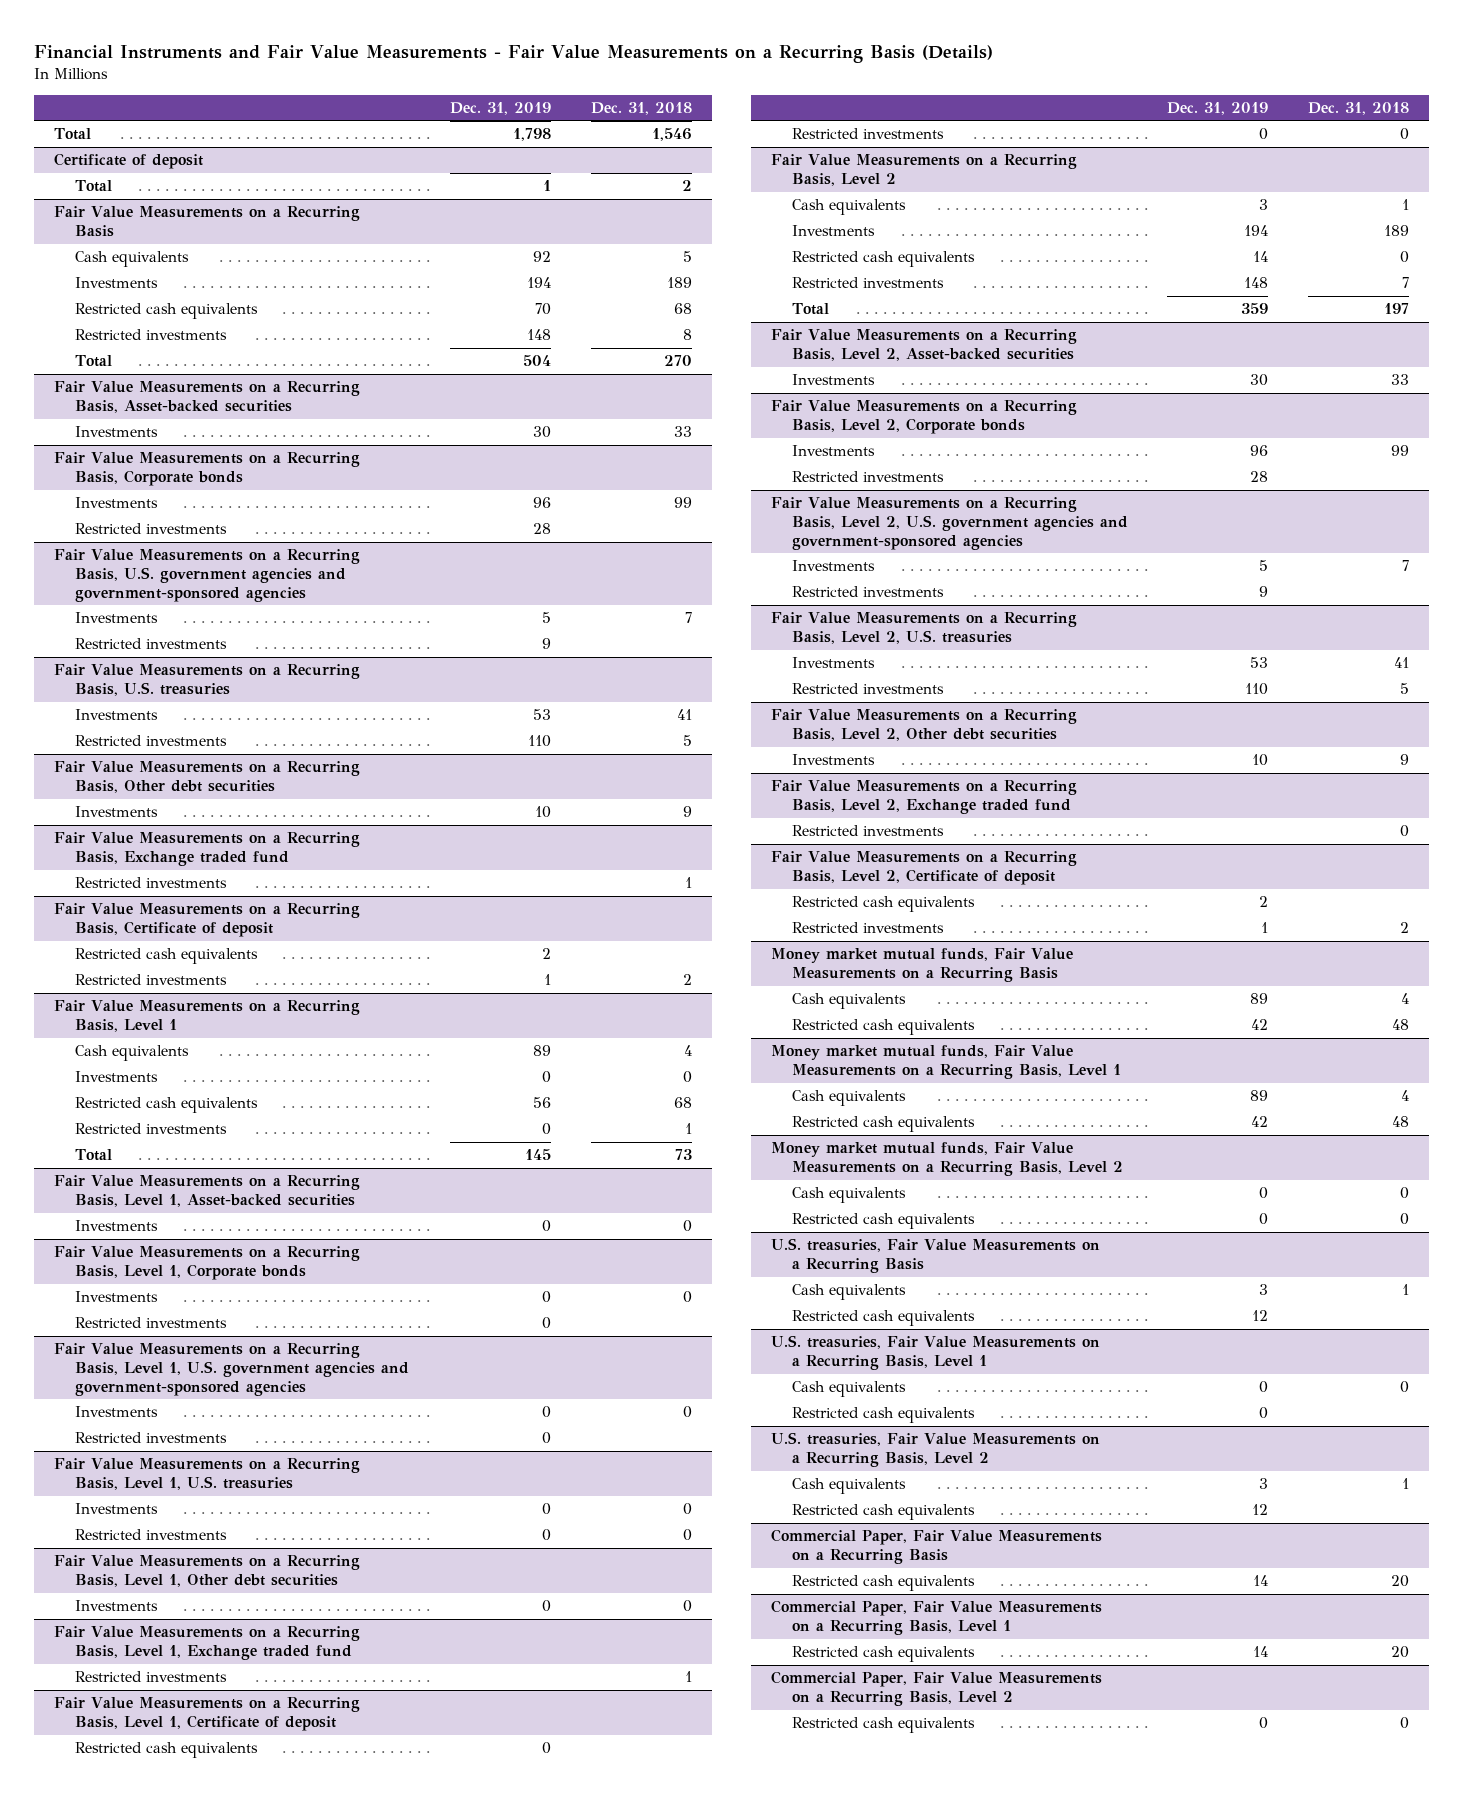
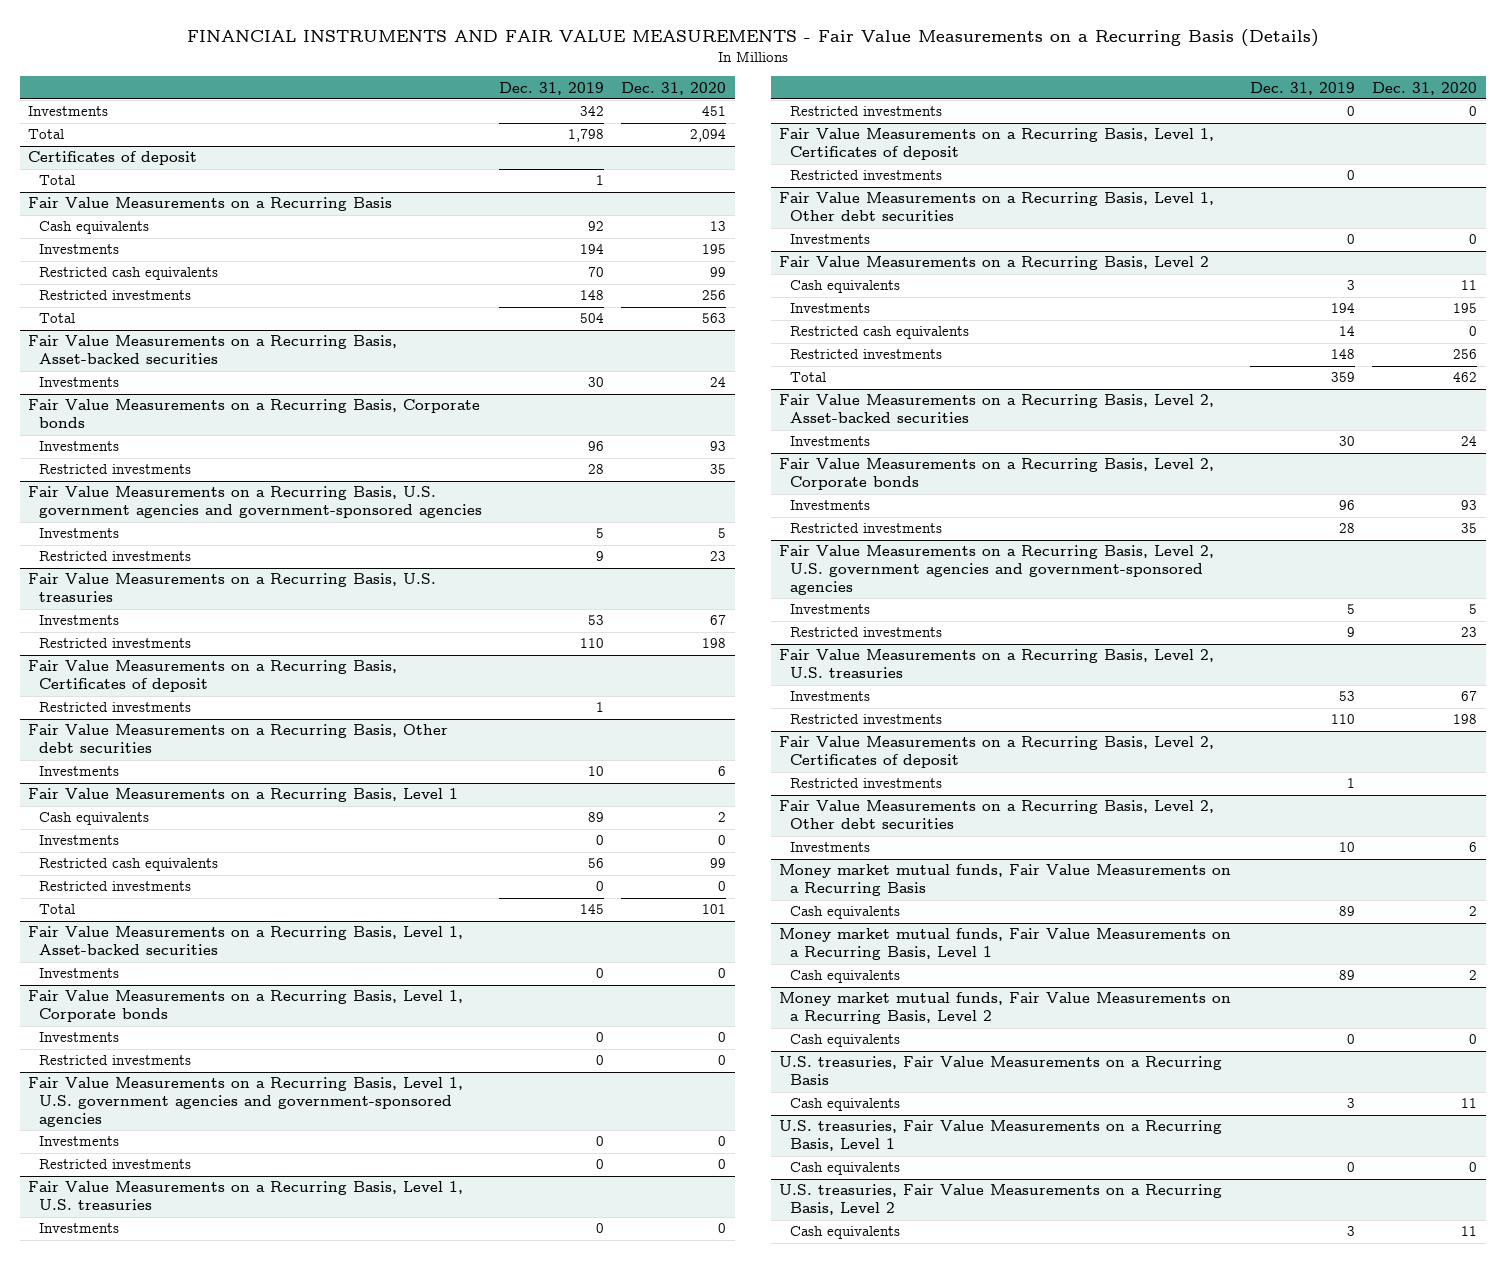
[33,45,993,64] Financial Instruments and Fair Value Measurements - Fair Value Measurements on a Recurring Basis (Details) -> [186,29,1319,48] FINANCIAL INSTRUMENTS AND FAIR VALUE MEASUREMENTS - Fair Value Measurements on a Recurring Basis (Details)
[590,102,692,116] Dec. 31, 2018 -> none
none -> [621,81,727,95] Dec. 31, 2020
none -> [28,106,109,117] Investments
[53,153,203,170] Certificate of deposit -> [28,151,198,166] Certificates of deposit
none -> [28,660,398,693] Fair Value Measurements on a Recurring Basis, Certificates of deposit
none -> [38,702,191,713] Restricted investments
[53,832,360,867] Fair Value Measurements on a Recurring Basis, Exchange traded fund -> none
[74,877,227,889] Restricted investments -> none
[53,903,360,938] Fair Value Measurements on a Recurring Basis, Certificate of deposit -> none
[74,948,258,965] Restricted cash equivalents -> none
[74,974,227,986] Restricted investments -> none
none -> [779,128,1215,161] Fair Value Measurements on a Recurring Basis, Level 1, Certificates of deposit
none -> [790,170,943,181] Restricted investments
[53,1626,360,1661] Fair Value Measurements on a Recurring Basis, Level 1, Exchange traded fund -> none
[74,1671,227,1683] Restricted investments -> none
[53,1697,360,1732] Fair Value Measurements on a Recurring Basis, Level 1, Certificate of deposit -> none
[74,1742,258,1759] Restricted cash equivalents -> none
[791,128,944,140] Restricted investments -> none
none -> [779,736,1215,769] Fair Value Measurements on a Recurring Basis, Level 2, Certificates of deposit
none -> [790,778,943,789] Restricted investments
[770,780,1077,815] Fair Value Measurements on a Recurring Basis, Level 2, Exchange traded fund -> none
[791,825,944,837] Restricted investments -> none
[770,851,1077,886] Fair Value Measurements on a Recurring Basis, Level 2, Certificate of deposit -> none
[791,896,975,913] Restricted cash equivalents -> none
[791,922,944,934] Restricted investments -> none
[791,1019,975,1036] Restricted cash equivalents -> none
[791,1116,975,1133] Restricted cash equivalents -> none
[791,1213,975,1230] Restricted cash equivalents -> none
[791,1310,975,1327] Restricted cash equivalents -> none
[791,1407,975,1424] Restricted cash equivalents -> none
[791,1504,975,1521] Restricted cash equivalents -> none
[770,1529,1102,1565] Commercial Paper, Fair Value Measurements on a Recurring Basis -> none
[791,1575,975,1592] Restricted cash equivalents -> none
[770,1600,1102,1636] Commercial Paper, Fair Value Measurements on a Recurring Basis, Level 1 -> none
[791,1646,975,1663] Restricted cash equivalents -> none
[770,1671,1102,1707] Commercial Paper, Fair Value Measurements on a Recurring Basis, Level 2 -> none
[791,1717,975,1734] Restricted cash equivalents -> none

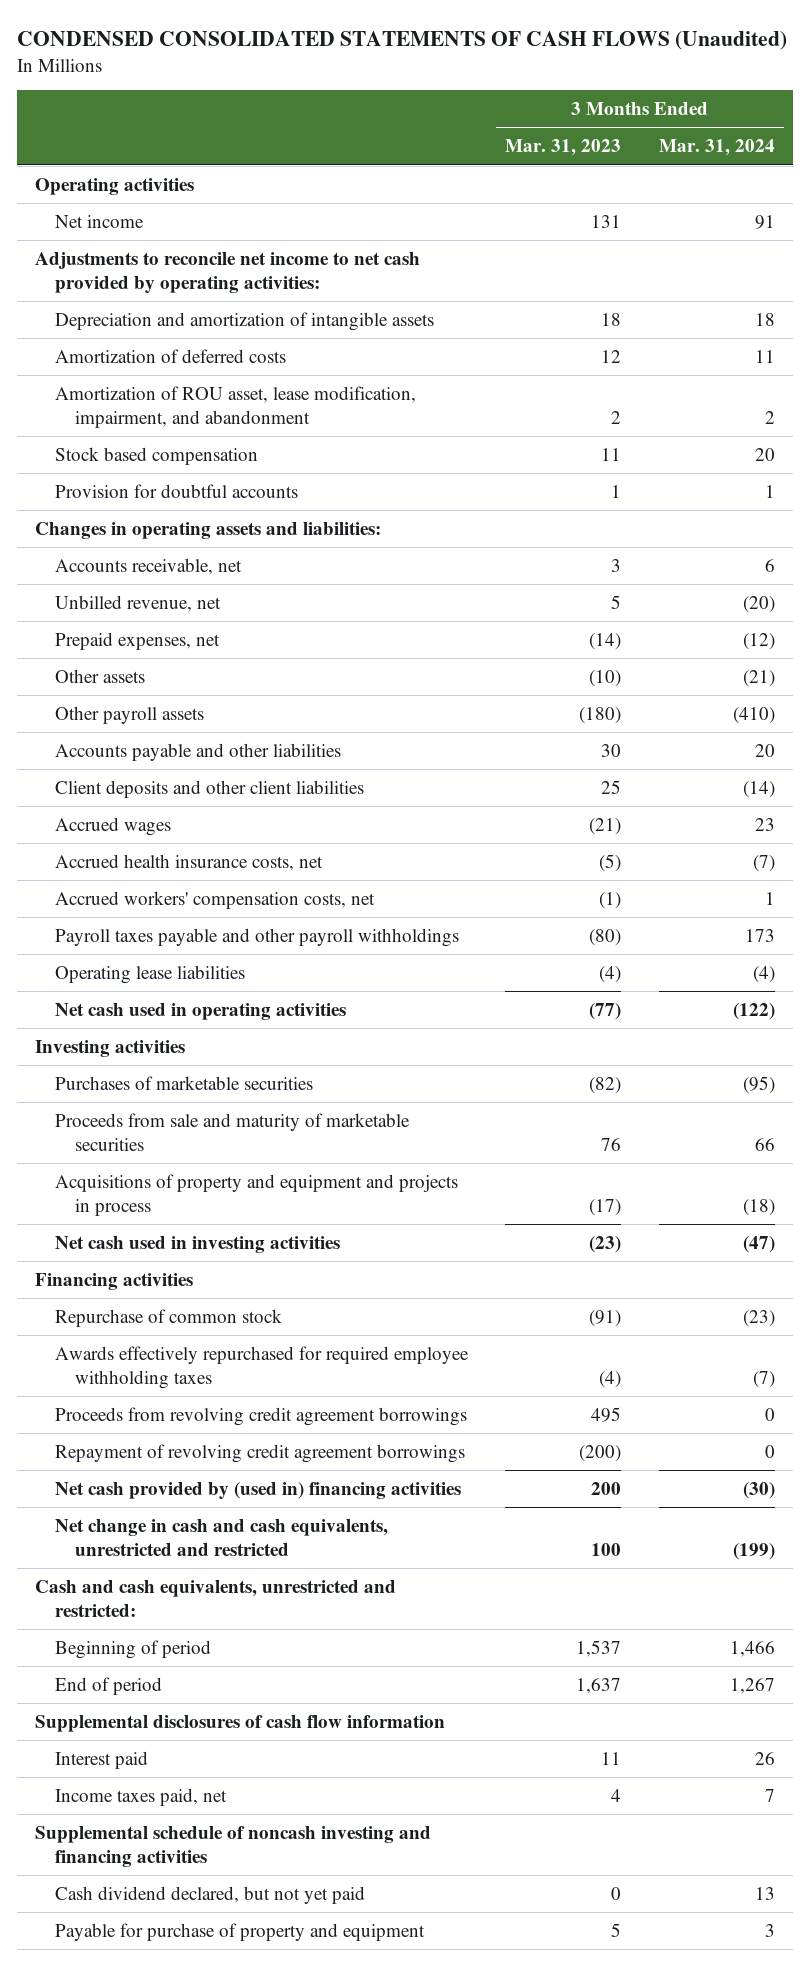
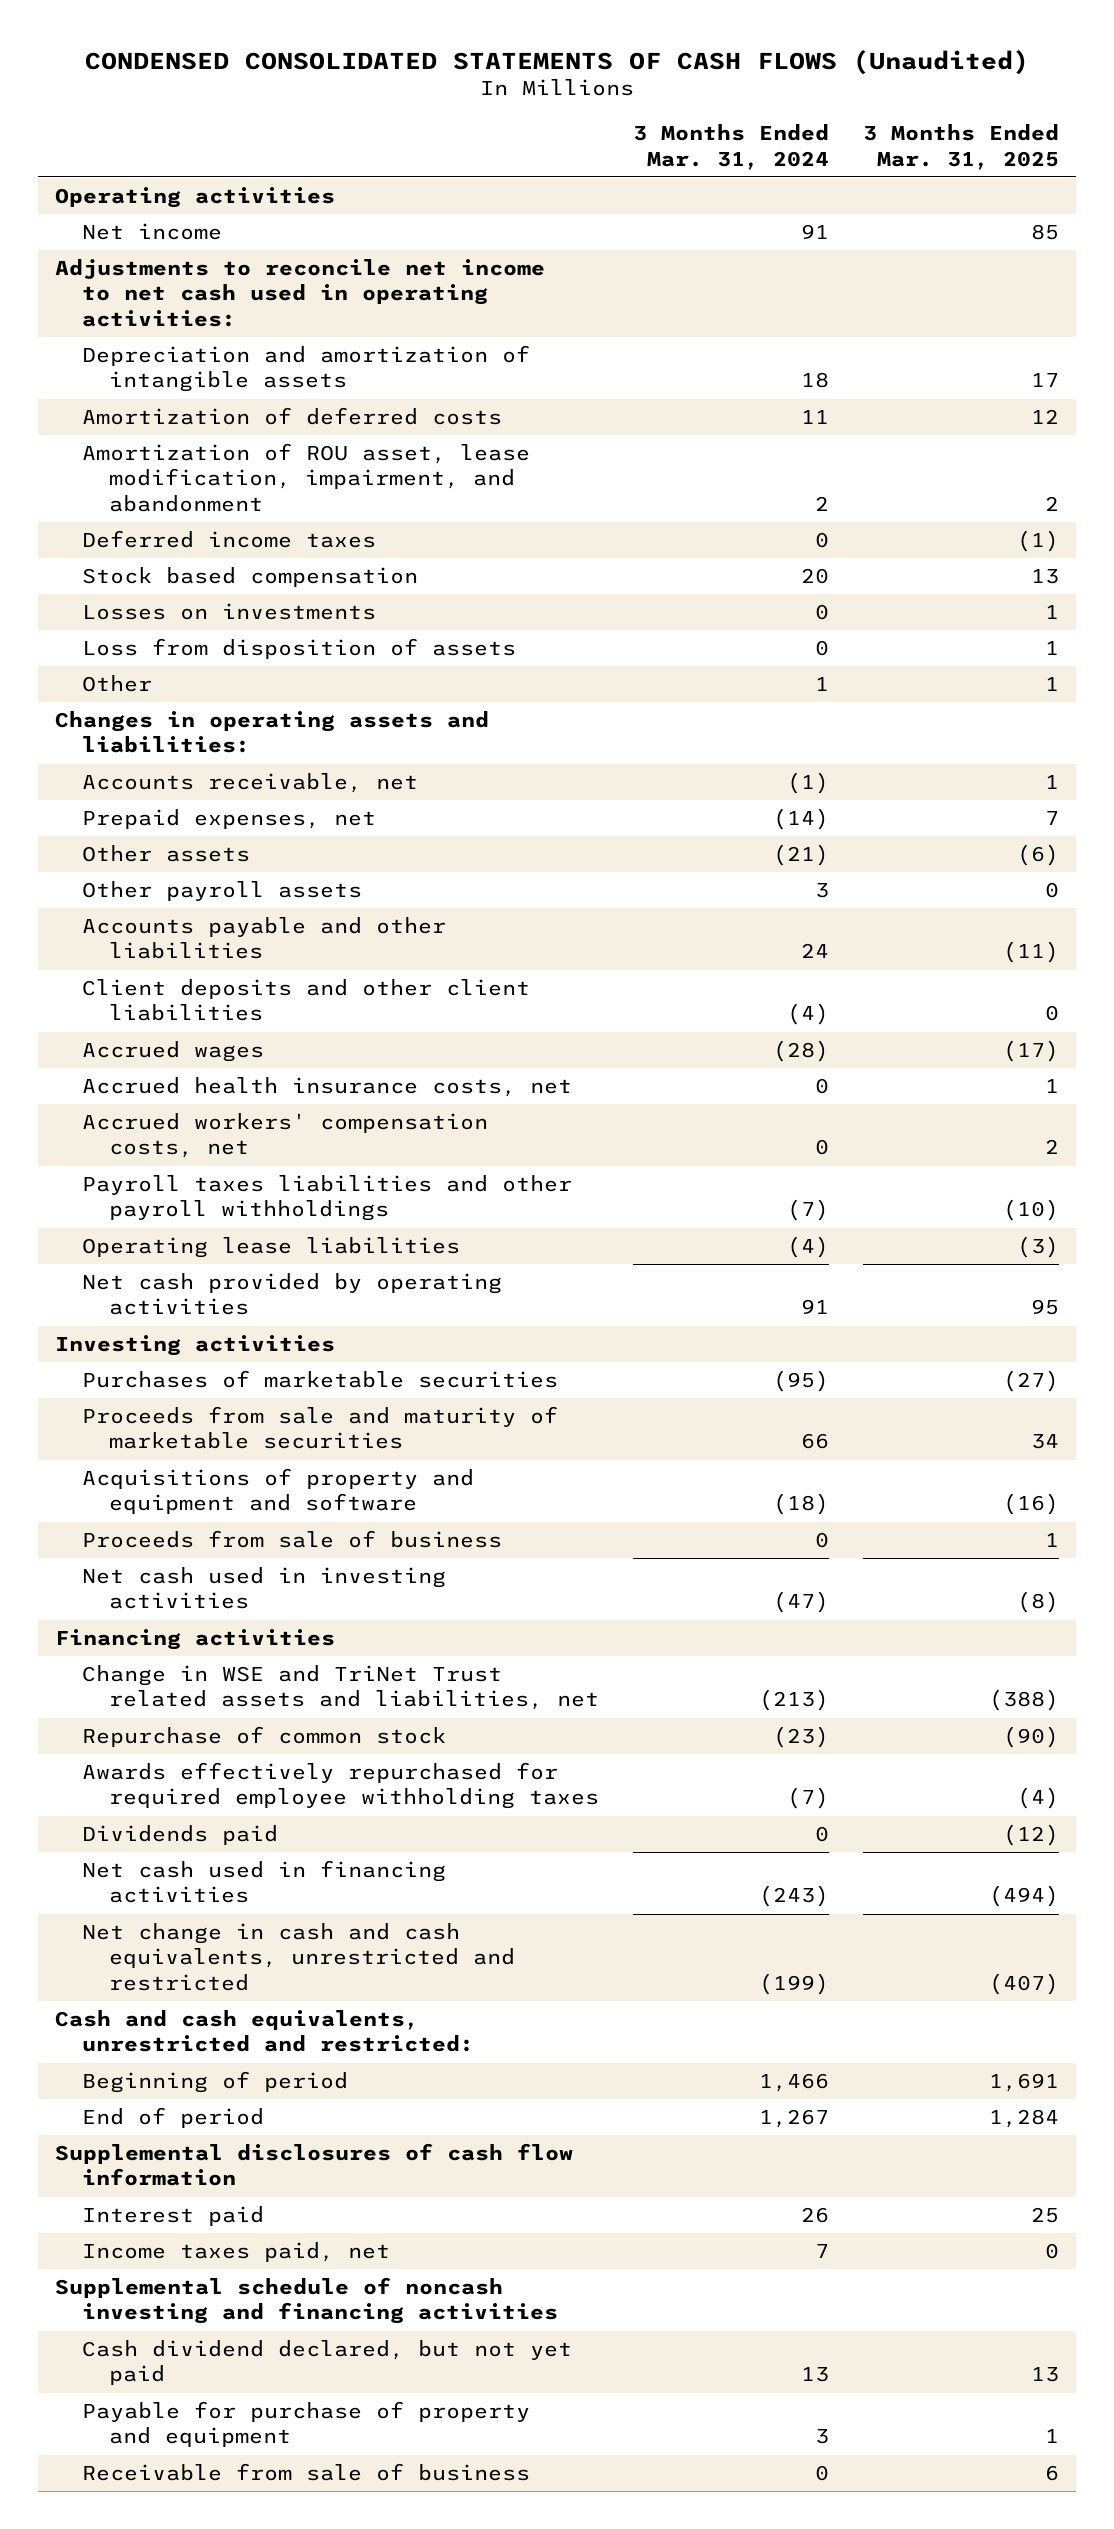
[505,139,622,157] Mar. 31, 2023 -> none
none -> [863,124,1060,170] 3 Months Ended Mar. 31, 2025
[35,251,421,293] Adjustments to reconcile net income to net cash provided by operating activities: -> [55,259,546,327] Adjustments to reconcile net income to net cash used in operating activities:
none -> [81,530,376,549] Deferred income taxes
[55,483,299,498] Provision for doubtful accounts -> none
none -> [81,603,376,621] Losses on investments
none -> [81,638,516,660] Loss from disposition of assets
none -> [81,675,152,693] Other
[55,594,222,612] Unbilled revenue, net -> none
[764,558,775,572] 6 -> [786,772,829,795] (1)
[742,632,775,650] (12) -> [772,808,829,831] (14)
[732,706,775,724] (410) -> [814,883,829,899] 3
[754,743,775,757] 20 -> [800,943,829,959] 24
[742,780,775,798] (14) -> [786,1003,829,1026] (4)
[754,817,775,831] 23 -> [772,1040,829,1063] (28)
[752,854,775,872] (7) -> [814,1078,829,1095] 0
[764,891,775,905] 1 -> [814,1139,829,1156] 0
[55,927,460,947] Payroll taxes payable and other payroll withholdings -> [81,1175,572,1222] Payroll taxes liabilities and other payroll withholdings
[744,928,775,942] 173 -> [786,1199,829,1222] (7)
[55,1002,347,1020] Net cash used in operating activities -> [81,1273,502,1316] Net cash provided by operating activities
[732,1002,775,1020] (122) -> [800,1299,829,1315] 91
[55,1173,459,1216] Acquisitions of property and equipment and projects in process -> [81,1468,474,1515] Acquisitions of property and equipment and software
none -> [81,1530,502,1549] Proceeds from sale of business
none -> [81,1665,599,1711] Change in WSE and TriNet Trust related assets and liabilities, net
[55,1406,468,1426] Proceeds from revolving credit agreement borrowings -> none
[55,1443,466,1463] Repayment of revolving credit agreement borrowings -> none
none -> [81,1825,278,1846] Dividends paid
[55,1481,462,1499] Net cash provided by (used in) financing activities -> [81,1860,446,1904] Net cash used in financing activities
[742,1481,775,1499] (30) -> [758,1885,829,1908] (243)
none -> [81,2463,530,2482] Receivable from sale of business

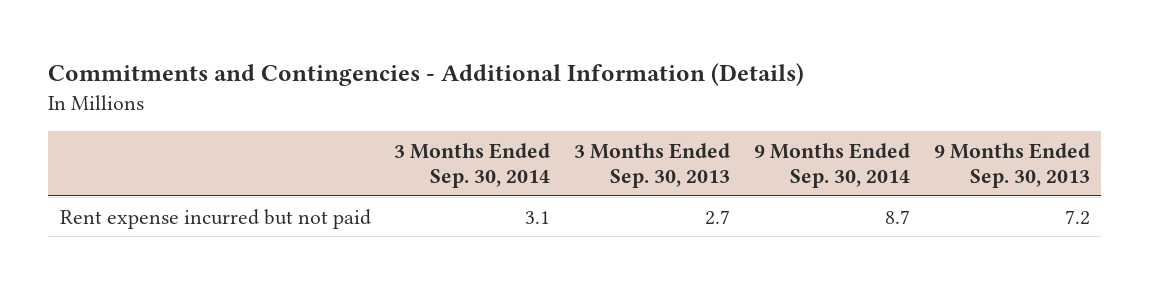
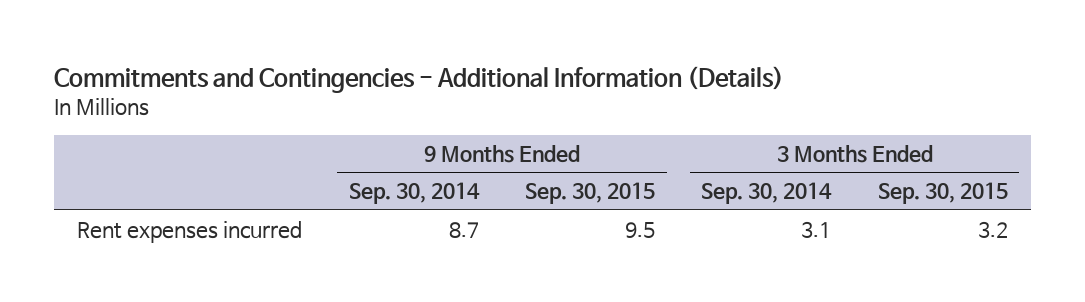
[574,142,731,189] 3 Months Ended Sep. 30, 2013 -> none
[933,142,1090,189] 9 Months Ended Sep. 30, 2013 -> none
none -> [525,182,656,205] Sep. 30, 2015
none -> [877,182,1008,205] Sep. 30, 2015
[59,208,371,229] Rent expense incurred but not paid -> [77,221,303,244] Rent expenses incurred

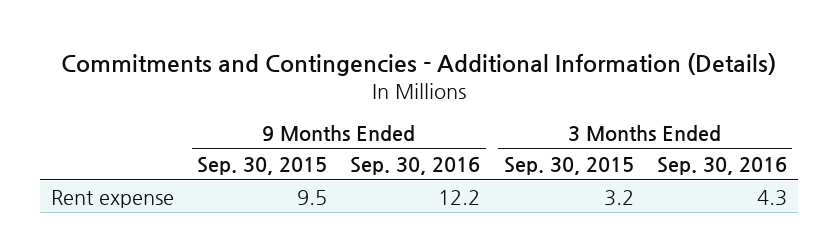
[348,182,480,205] Sep. 30, 2014 -> none
[701,182,833,205] Sep. 30, 2014 -> none
none -> [350,157,481,176] Sep. 30, 2016
none -> [656,157,787,176] Sep. 30, 2016
[77,221,303,244] Rent expenses incurred -> [51,189,175,208] Rent expense

